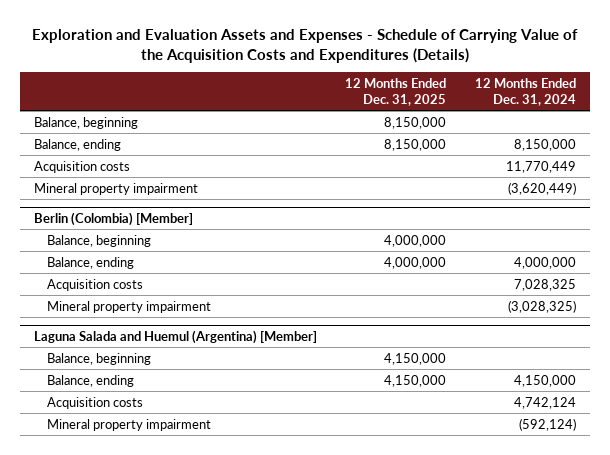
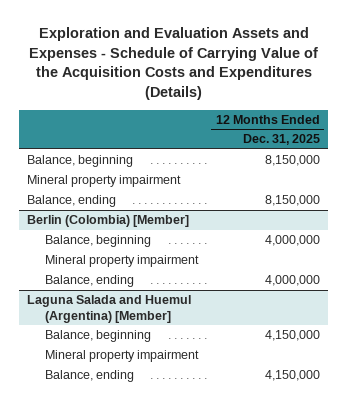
[474,77,576,107] 12 Months Ended Dec. 31, 2024 -> none
[33,160,130,173] Acquisition costs -> none
[33,138,121,151] Balance, ending -> [27,195,117,208] Balance, ending
[47,278,144,291] Acquisition costs -> none
[47,256,135,269] Balance, ending -> [45,275,135,288] Balance, ending
[47,396,144,409] Acquisition costs -> none
[47,374,135,387] Balance, ending -> [45,370,135,383] Balance, ending

